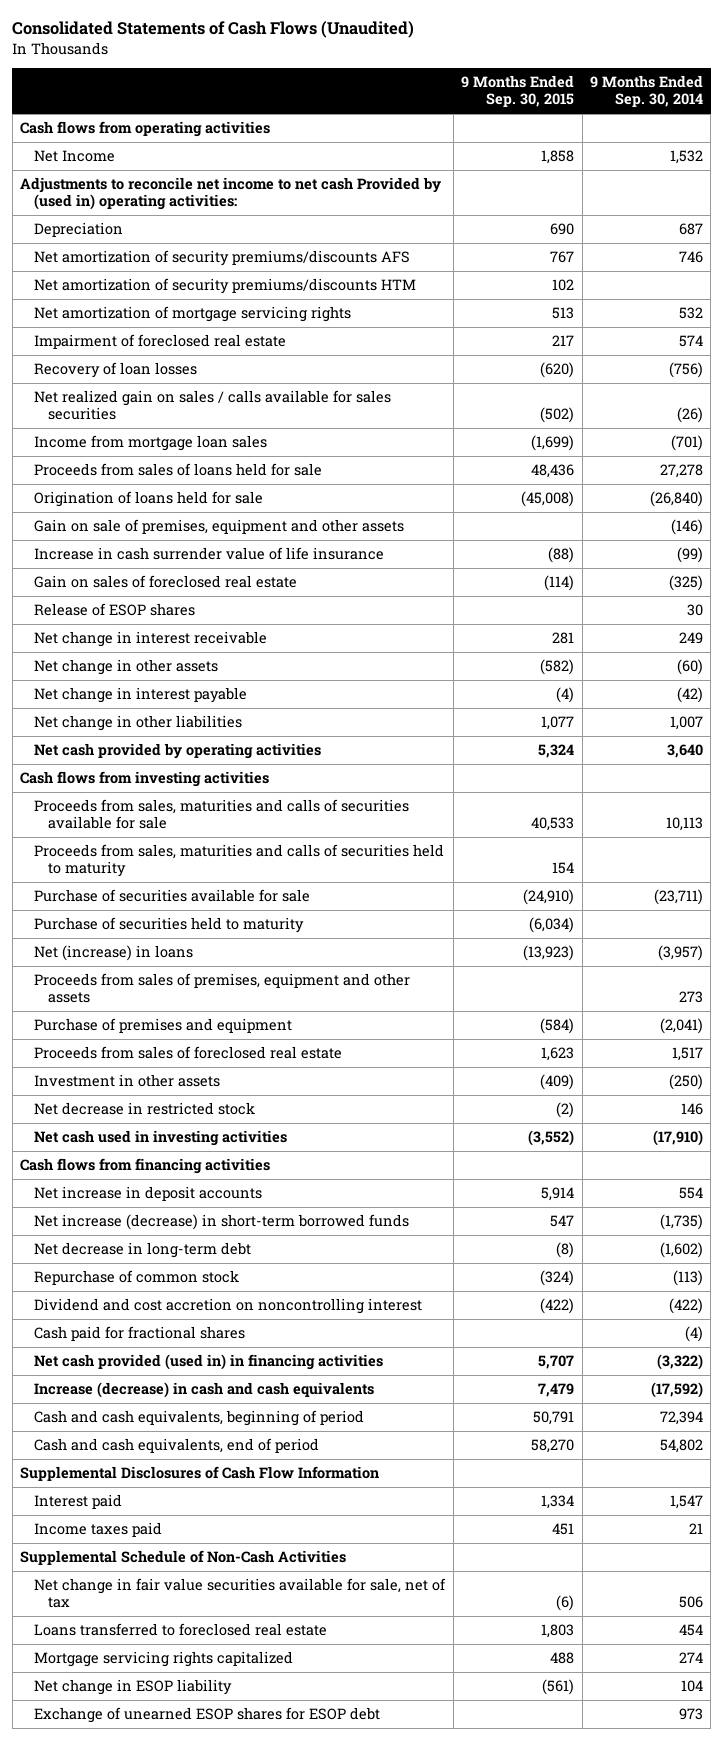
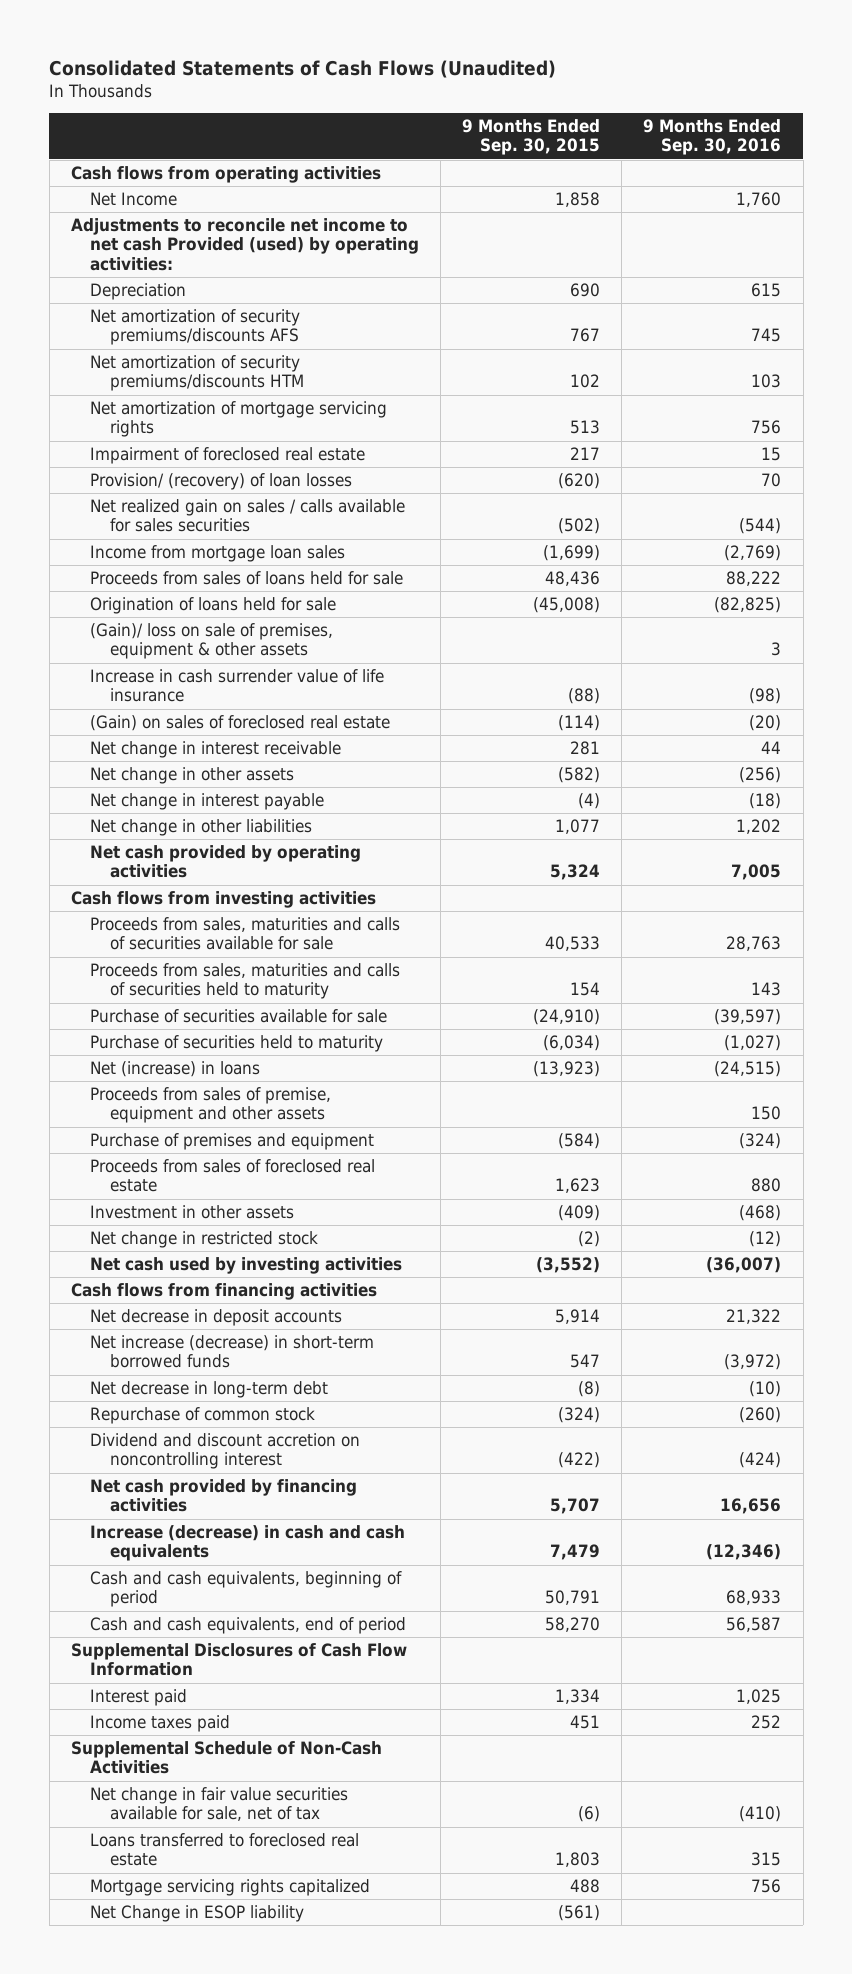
[589,75,703,108] 9 Months Ended Sep. 30, 2014 -> none
none -> [643,119,782,156] 9 Months Ended Sep. 30, 2016
[20,177,442,211] Adjustments to reconcile net income to net cash Provided by (used in) operating activities: -> [70,218,420,271] Adjustments to reconcile net income to net cash Provided (used) by operating activities:
[34,362,198,379] Recovery of loan losses -> [90,473,353,491] Provision/ (recovery) of loan losses
[34,519,405,535] Gain on sale of premises, equipment and other assets -> [90,623,334,660] (Gain)/ loss on sale of premises, equipment & other assets
[34,603,196,617] Release of ESOP shares -> none
[34,575,298,589] Gain on sales of foreclosed real estate -> [90,715,391,732] (Gain) on sales of foreclosed real estate
[34,973,411,1004] Proceeds from sales of premises, equipment and other assets -> [90,1087,332,1124] Proceeds from sales of premise, equipment and other assets
[34,1102,256,1116] Net decrease in restricted stock -> [90,1231,319,1249] Net change in restricted stock
[34,1130,288,1147] Net cash used in investing activities -> [90,1257,403,1275] Net cash used by investing activities
[34,1186,263,1202] Net increase in deposit accounts -> [90,1309,343,1327] Net decrease in deposit accounts
[34,1326,246,1342] Cash paid for fractional shares -> none
[34,1298,423,1315] Dividend and cost accretion on noncontrolling interest -> [90,1433,361,1470] Dividend and discount accretion on noncontrolling interest
[34,1354,384,1371] Net cash provided (used in) in financing activities -> [90,1479,358,1513] Net cash provided by financing activities
[34,1707,381,1724] Exchange of unearned ESOP shares for ESOP debt -> none
[34,1679,233,1696] Net change in ESOP liability -> [90,1905,305,1923] Net Change in ESOP liability

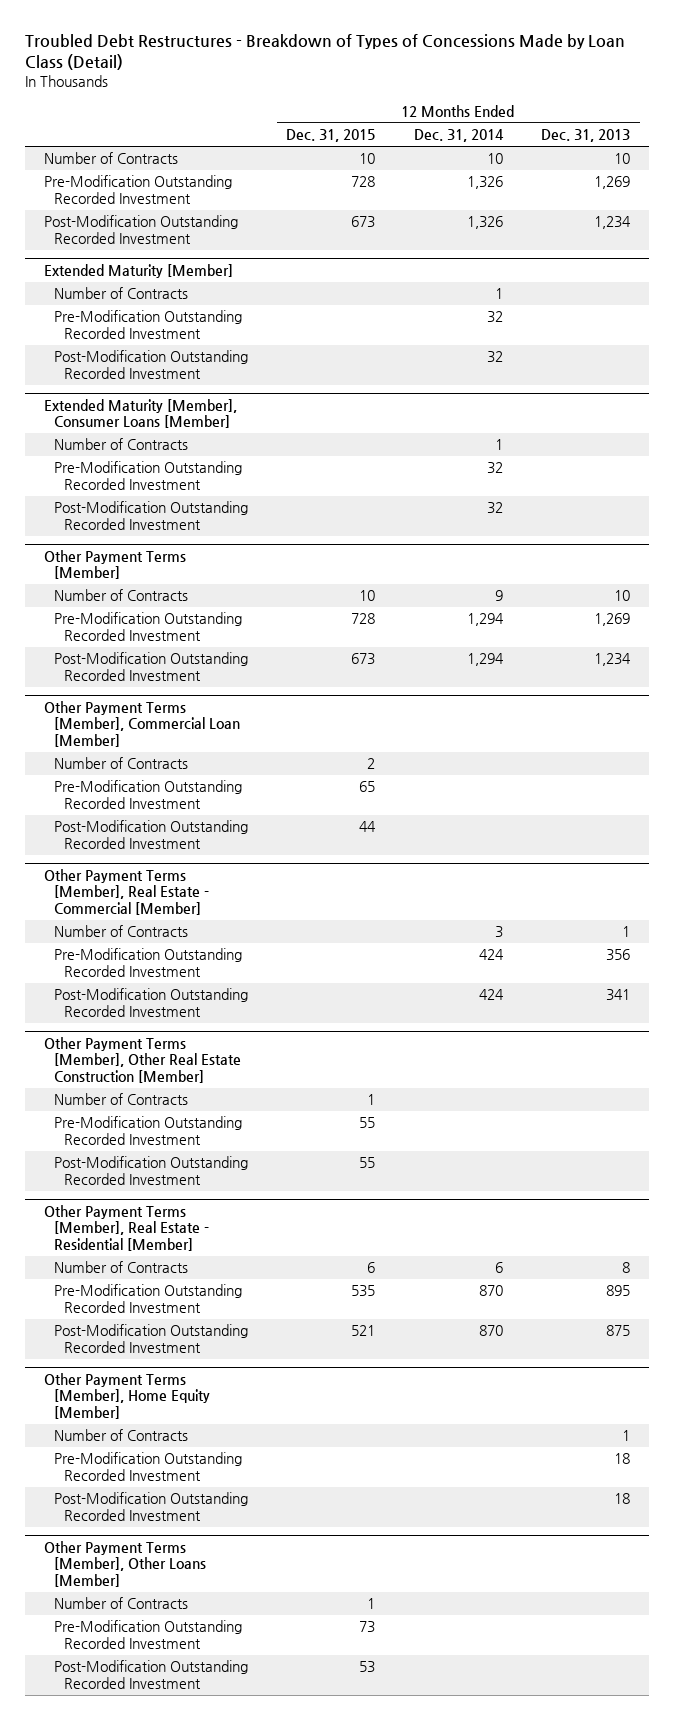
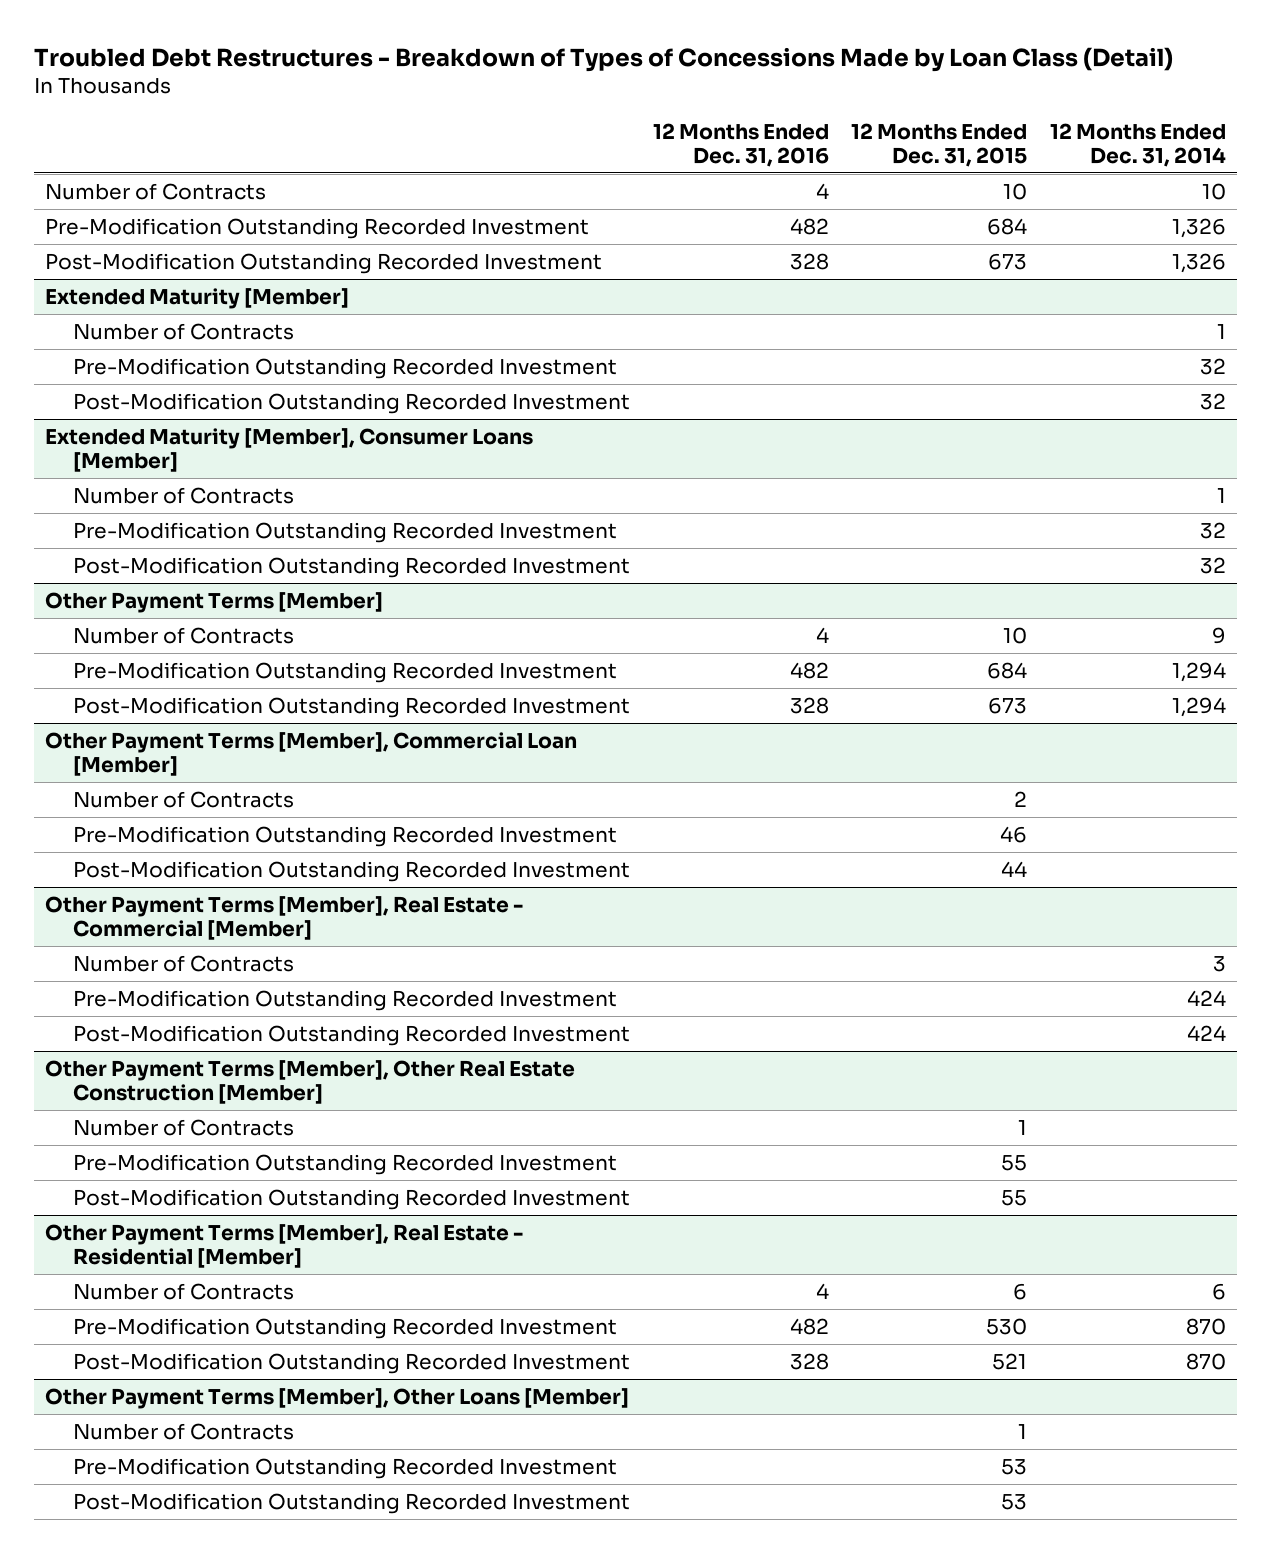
[541,129,631,143] Dec. 31, 2013 -> none
none -> [652,122,829,167] 12 Months Ended Dec. 31, 2016
[351,176,376,188] 728 -> [987,218,1028,236] 684
[351,613,376,625] 728 -> [987,662,1028,680] 684
[359,781,376,793] 65 -> [1000,826,1028,844] 46
[351,1285,376,1298] 535 -> [986,1318,1028,1336] 530
[44,1372,210,1419] Other Payment Terms [Member], Home Equity [Member] -> none
[53,1429,188,1442] Number of Contracts -> none
[53,1452,242,1481] Pre-Modification Outstanding Recorded Investment -> none
[53,1492,248,1521] Post-Modification Outstanding Recorded Investment -> none
[359,1621,376,1634] 73 -> [1001,1459,1028,1476] 53

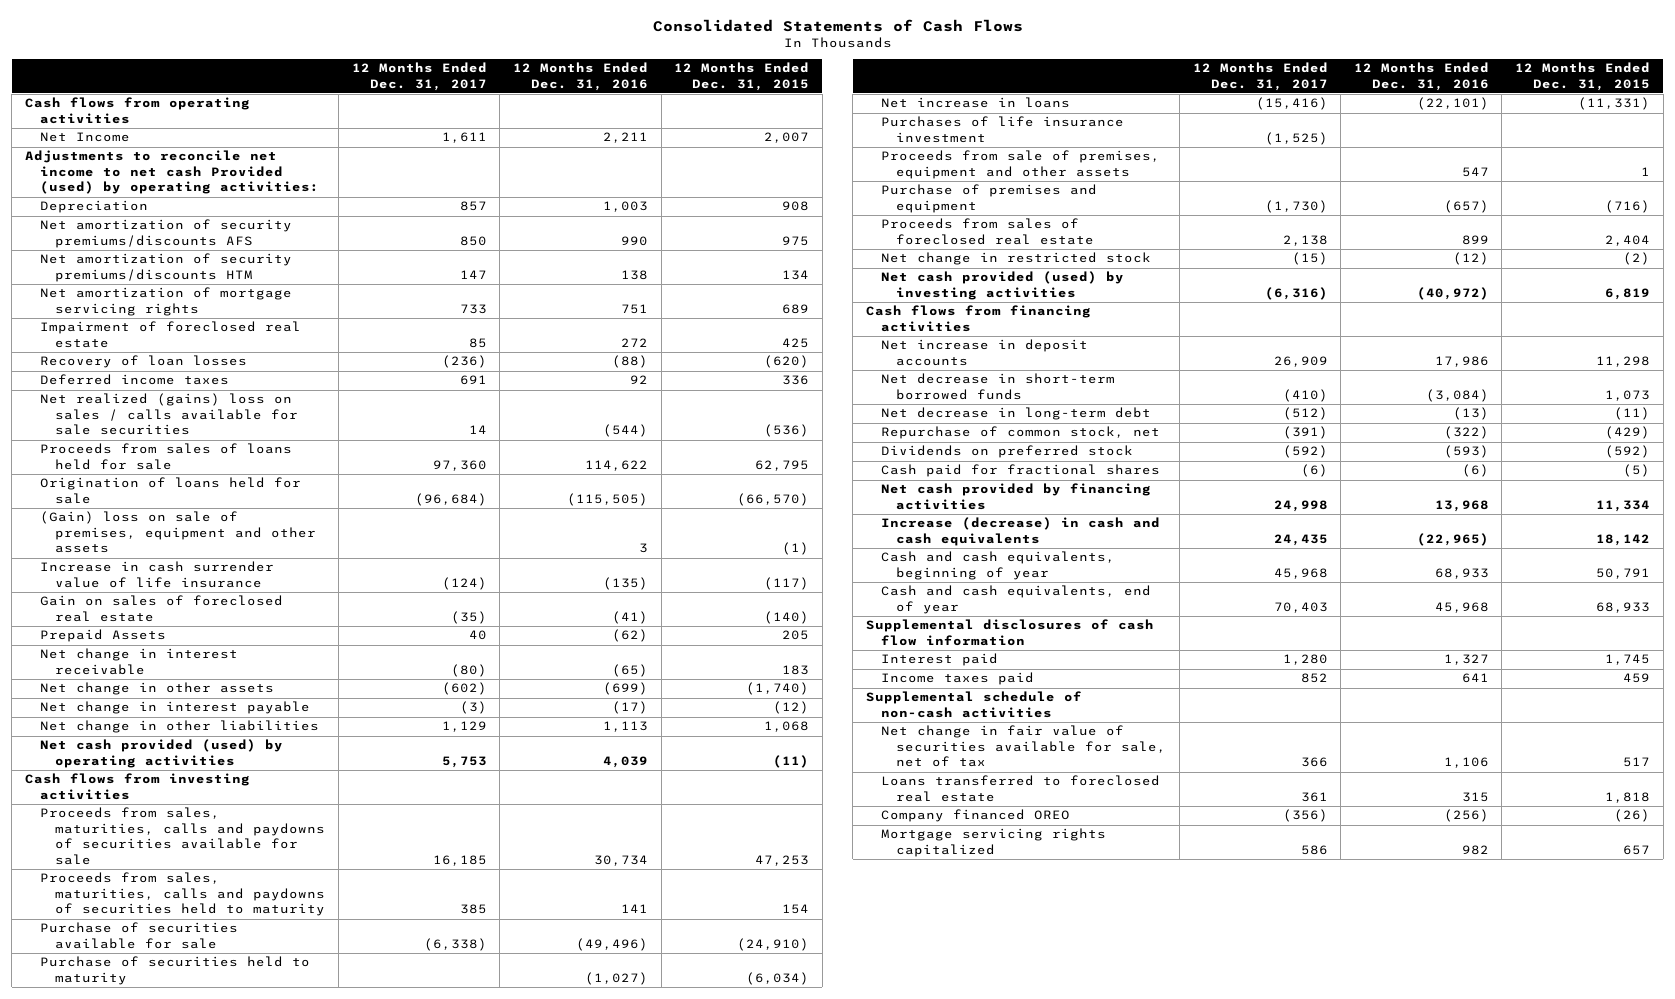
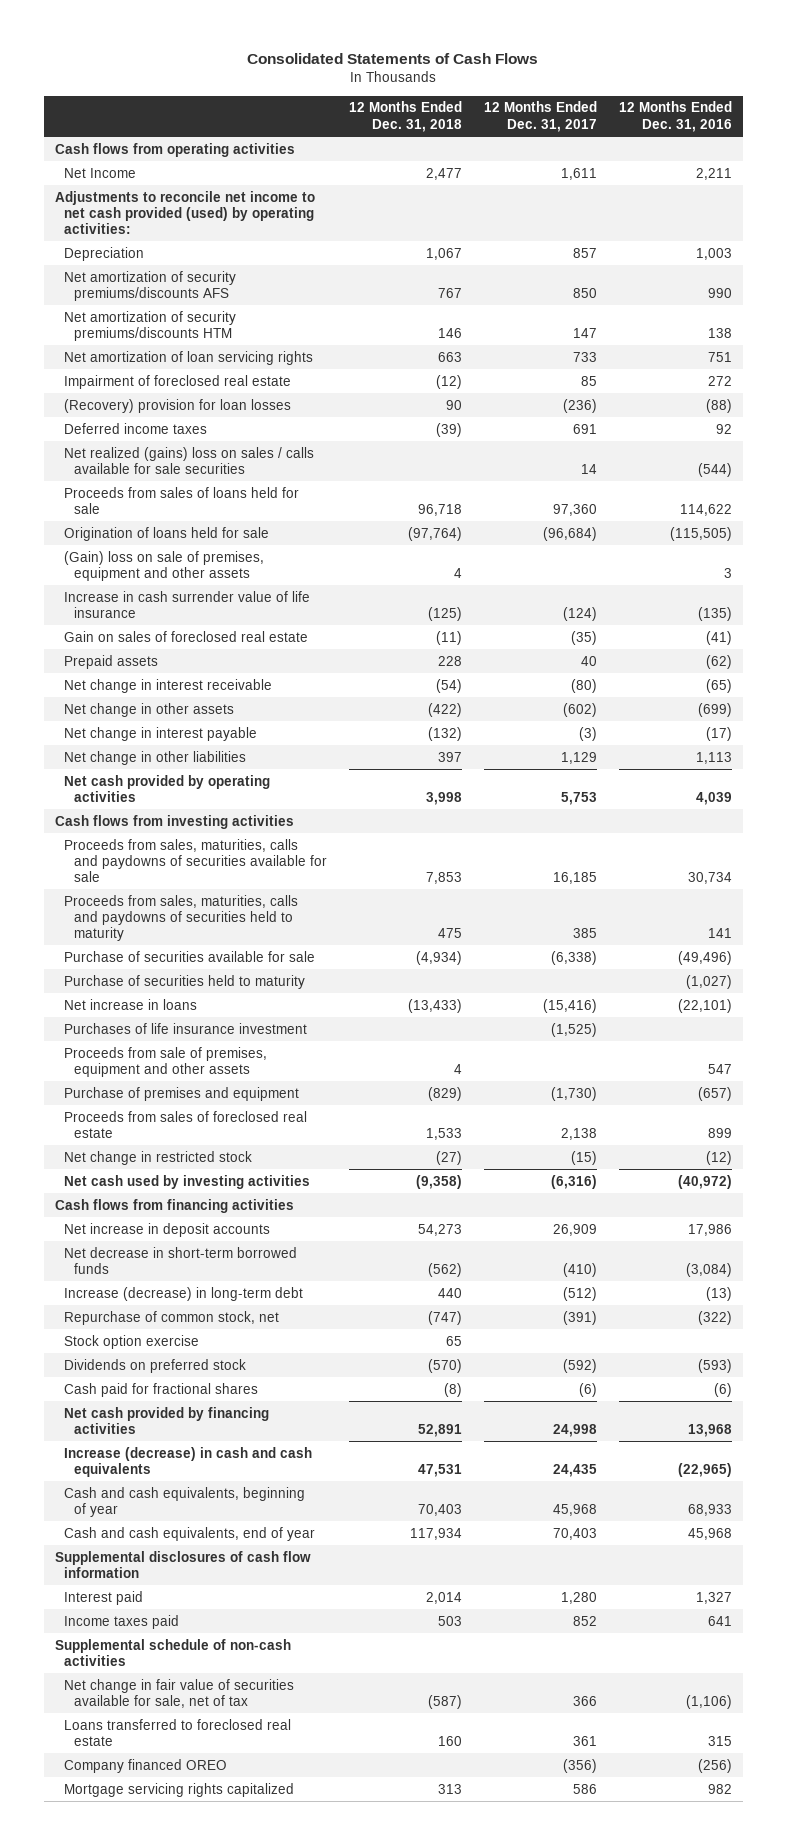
[674,62,810,91] 12 Months Ended Dec. 31, 2015 -> none
none -> [348,101,462,132] 12 Months Ended Dec. 31, 2018
[24,150,320,195] Adjustments to reconcile net income to net cash Provided (used) by operating activities: -> [54,190,315,235] Adjustments to reconcile net income to net cash provided (used) by operating activities:
[40,287,293,316] Net amortization of mortgage servicing rights -> [64,350,314,365] Net amortization of loan servicing rights
[40,355,248,369] Recovery of loan losses -> [64,398,292,413] (Recovery) provision for loan losses
[40,629,167,643] Prepaid Assets -> [64,654,159,669] Prepaid assets
[40,739,284,768] Net cash provided (used) by operating activities -> [64,774,271,802] Net cash provided by operating activities
[881,271,1125,300] Net cash provided (used) by investing activities -> [64,1174,311,1189] Net cash used by investing activities
[881,407,1152,421] Net decrease in long-term debt -> [64,1286,304,1301] Increase (decrease) in long-term debt
none -> [64,1334,200,1349] Stock option exercise
[1443,757,1489,769] 1,106 -> [685,1694,732,1709] (1,106)

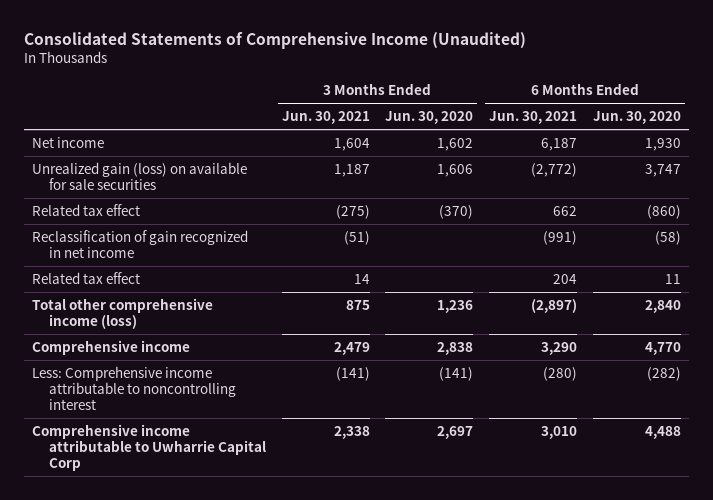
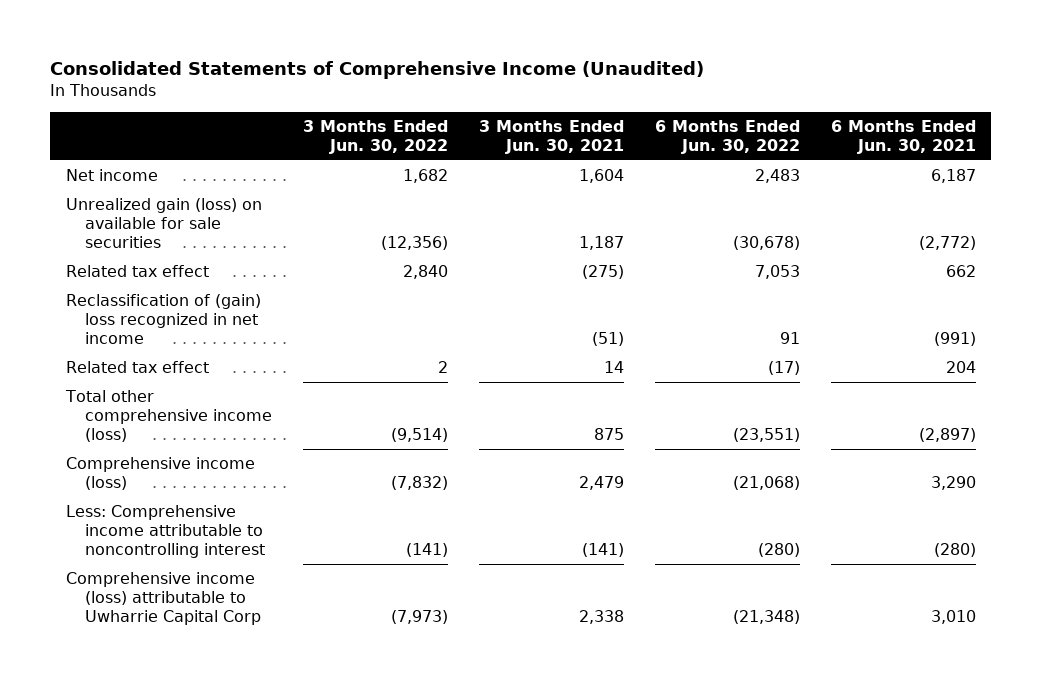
[385,111,474,125] Jun. 30, 2020 -> none
[593,111,682,125] Jun. 30, 2020 -> none
none -> [302,120,448,155] 3 Months Ended Jun. 30, 2022
none -> [654,120,800,155] 6 Months Ended Jun. 30, 2022
[32,230,249,258] Reclassification of gain recognized in net income -> [65,294,261,345] Reclassification of (gain) loss recognized in net income
[32,340,191,356] Comprehensive income -> [65,457,255,491] Comprehensive income (loss)
[32,424,266,471] Comprehensive income attributable to Uwharrie Capital Corp -> [65,572,261,626] Comprehensive income (loss) attributable to Uwharrie Capital Corp

